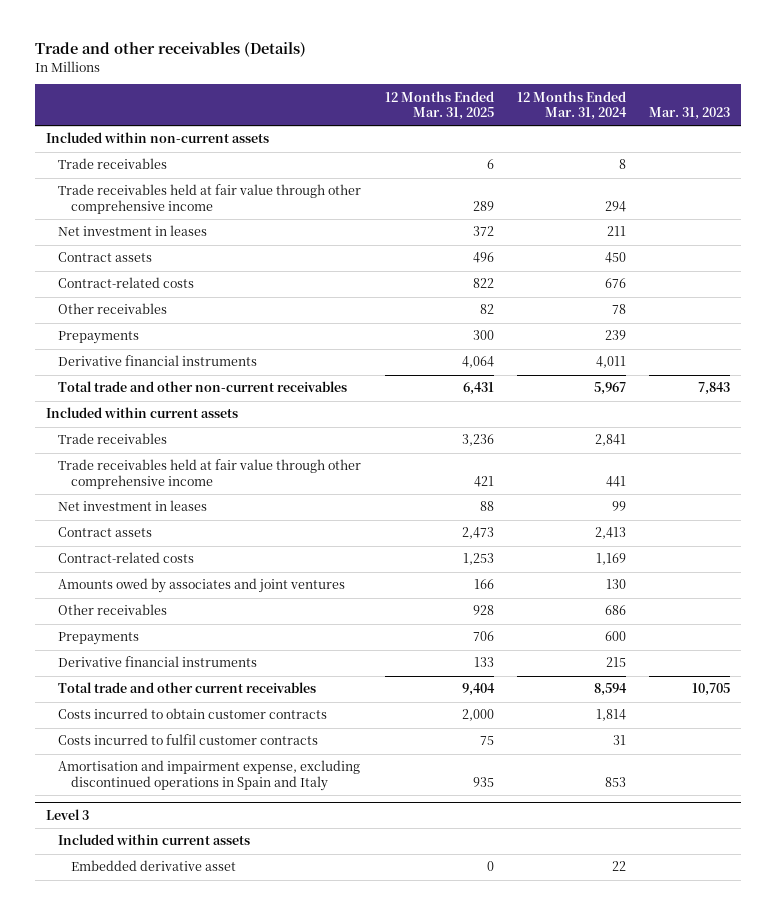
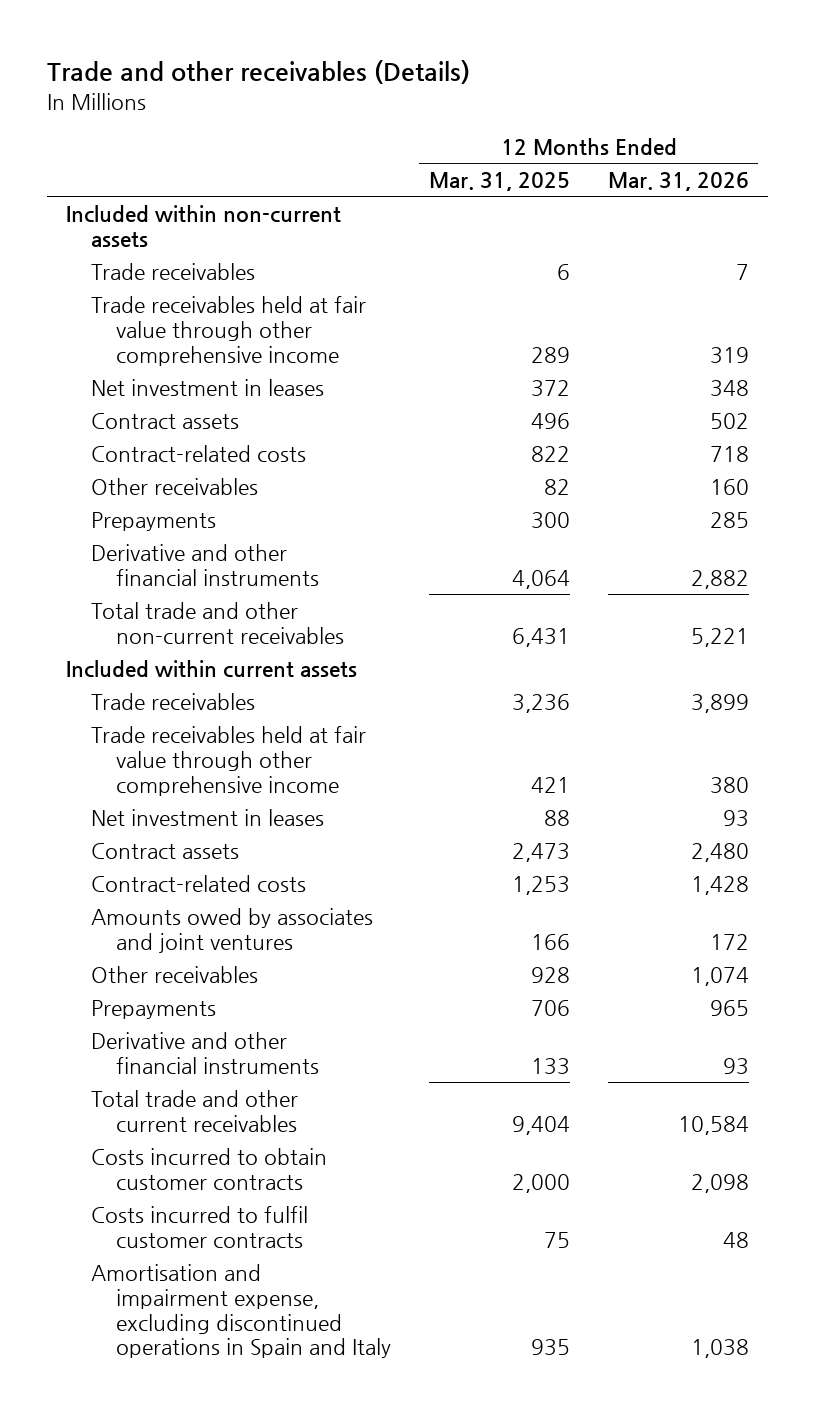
[516,90,627,121] 12 Months Ended Mar. 31, 2024 -> none
[648,107,730,121] Mar. 31, 2023 -> none
none -> [607,172,749,192] Mar. 31, 2026
[58,355,258,367] Derivative financial instruments -> [91,543,319,586] Derivative and other financial instruments
[58,656,258,668] Derivative financial instruments -> [91,1031,319,1074] Derivative and other financial instruments
[46,809,90,821] Level 3 -> none
[58,834,251,846] Included within current assets -> none
[70,860,236,872] Embedded derivative asset -> none

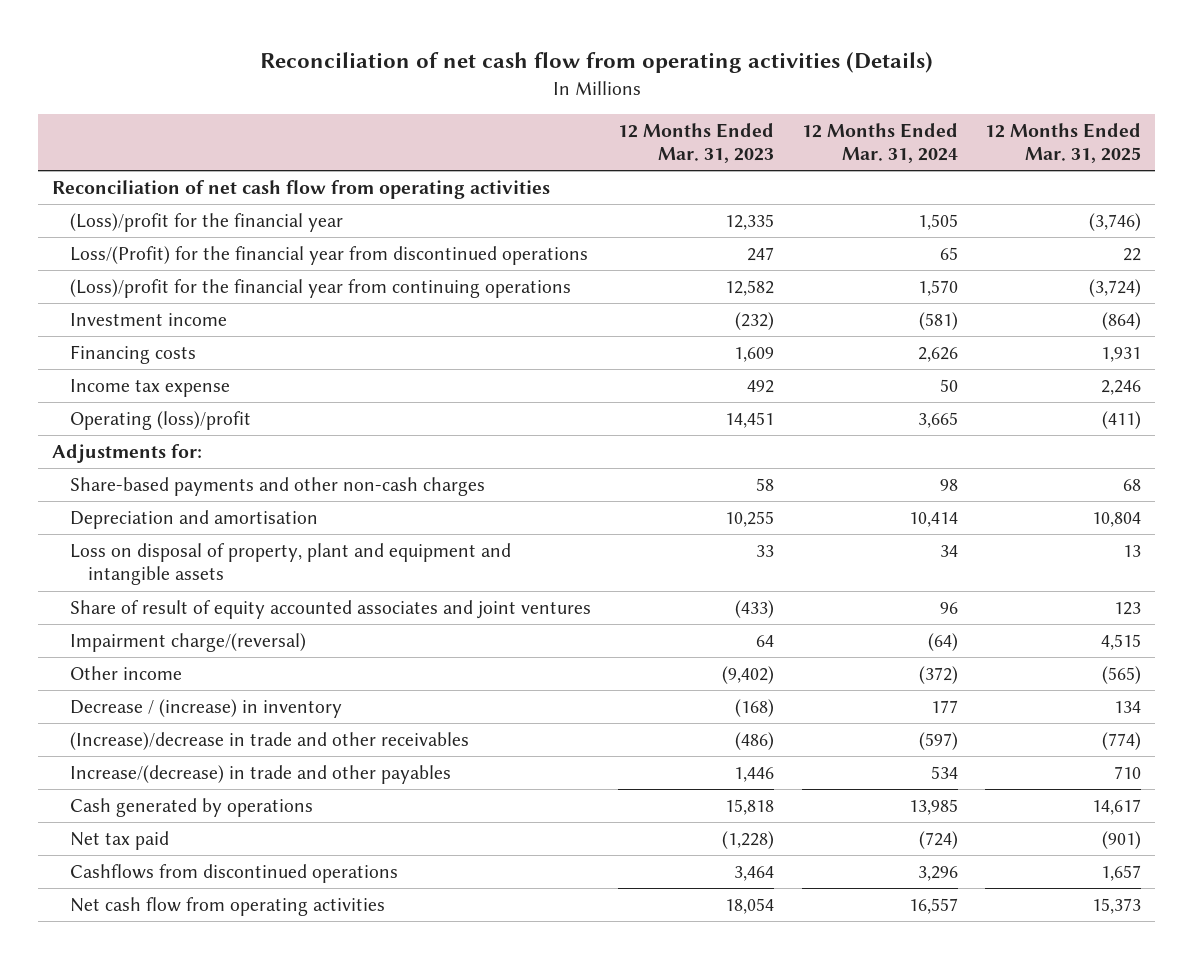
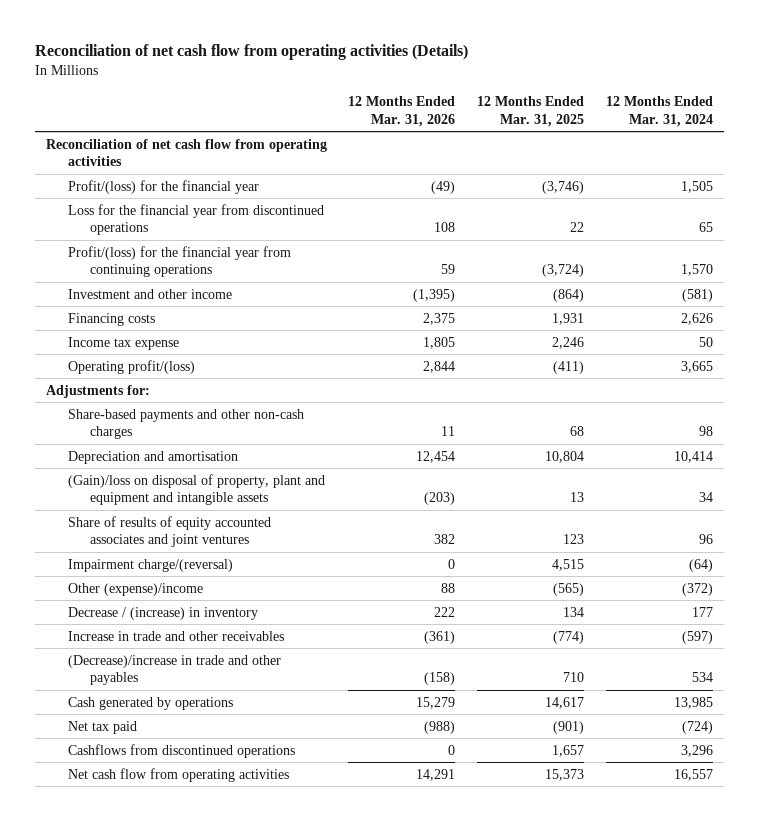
[618,122,775,164] 12 Months Ended Mar. 31, 2023 -> none
none -> [348,96,456,127] 12 Months Ended Mar. 31, 2026
[69,213,343,233] (Loss)/profit for the financial year -> [67,179,259,194] Profit/(loss) for the financial year
[69,246,588,266] Loss/(Profit) for the financial year from discontinued operations -> [67,203,324,236] Loss for the financial year from discontinued operations
[69,279,571,299] (Loss)/profit for the financial year from continuing operations -> [67,245,291,278] Profit/(loss) for the financial year from continuing operations
[69,313,227,327] Investment income -> [67,288,232,299] Investment and other income
[69,411,251,431] Operating (loss)/profit -> [67,359,195,374] Operating profit/(loss)
[69,543,511,586] Loss on disposal of property, plant and equipment and intangible assets -> [67,473,325,506] (Gain)/loss on disposal of property, plant and equipment and intangible assets
[69,600,591,620] Share of result of equity accounted associates and joint ventures -> [67,515,271,548] Share of results of equity accounted associates and joint ventures
[69,666,182,681] Other income -> [67,582,203,596] Other (expense)/income
[69,732,469,751] (Increase)/decrease in trade and other receivables -> [67,630,284,641] Increase in trade and other receivables
[69,765,451,785] Increase/(decrease) in trade and other payables -> [67,654,281,686] (Decrease)/increase in trade and other payables

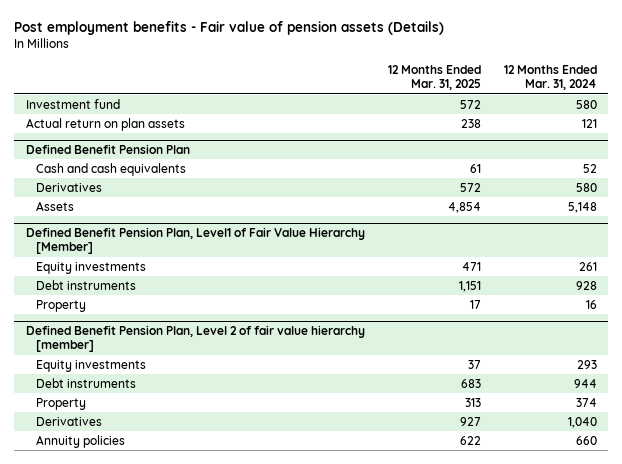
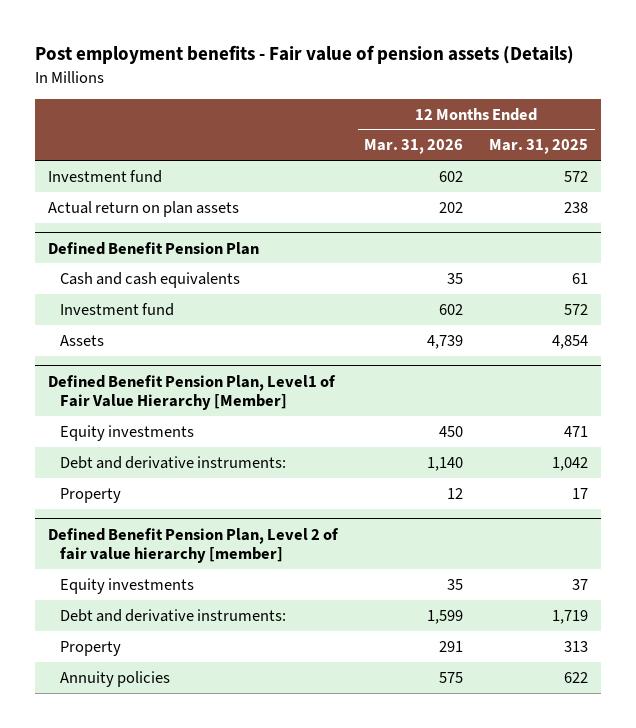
[503,64,597,91] 12 Months Ended Mar. 31, 2024 -> none
none -> [364,139,464,155] Mar. 31, 2026
[36,182,103,192] Derivatives -> [60,302,175,316] Investment fund
[36,279,137,290] Debt instruments -> [60,455,287,469] Debt and derivative instruments:
[458,280,481,292] 1,151 -> [552,456,589,471] 1,042
[36,377,137,388] Debt instruments -> [60,608,287,622] Debt and derivative instruments:
[460,378,481,388] 683 -> [552,609,589,624] 1,719
[36,416,103,426] Derivatives -> none

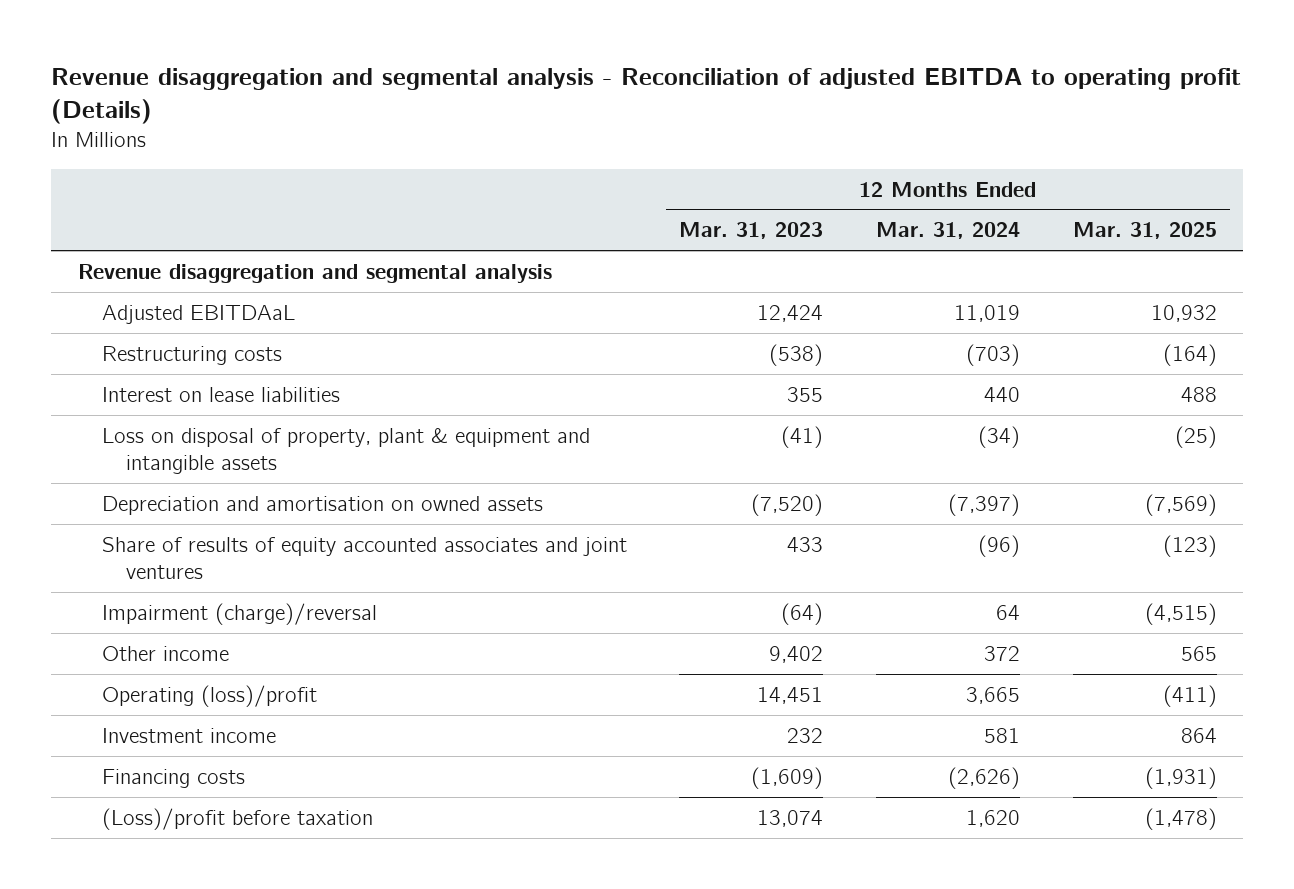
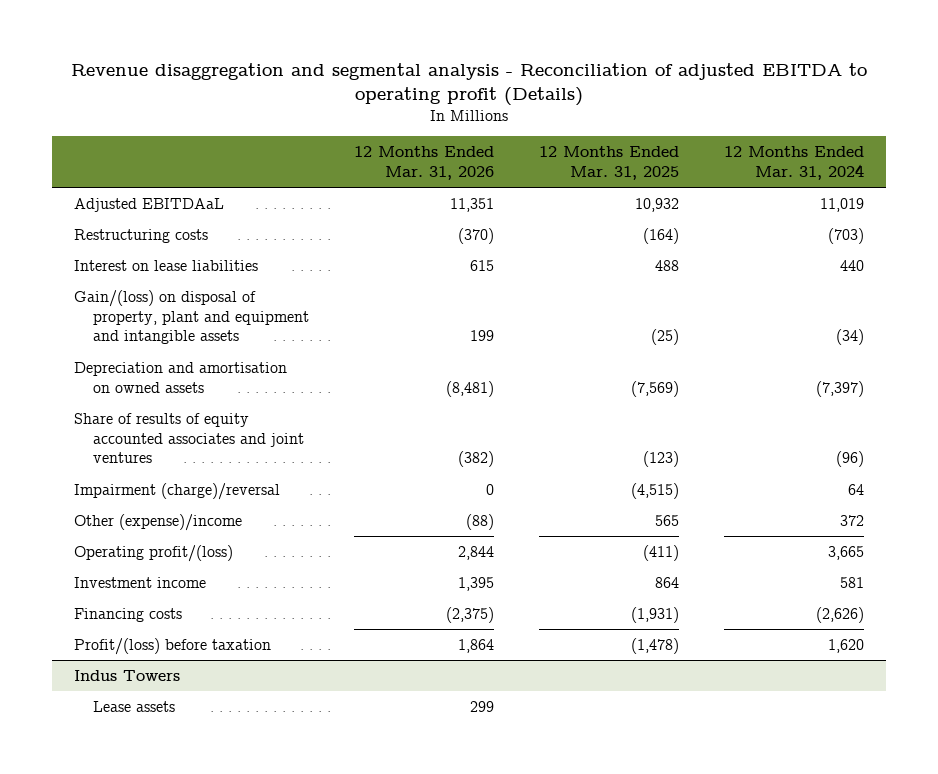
[679,222,824,240] Mar. 31, 2023 -> none
none -> [353,146,494,180] 12 Months Ended Mar. 31, 2026
[77,263,552,283] Revenue disaggregation and segmental analysis -> none
[101,427,590,475] Loss on disposal of property, plant & equipment and intangible assets -> [74,290,309,345] Gain/(loss) on disposal of property, plant and equipment and intangible assets
[101,645,229,661] Other income -> [74,514,243,532] Other (expense)/income
[101,684,317,707] Operating (loss)/profit -> [74,545,234,563] Operating profit/(loss)
[101,807,373,830] (Loss)/profit before taxation -> [74,638,272,656] Profit/(loss) before taxation
none -> [74,670,181,682] Indus Towers
none -> [92,701,175,713] Lease assets

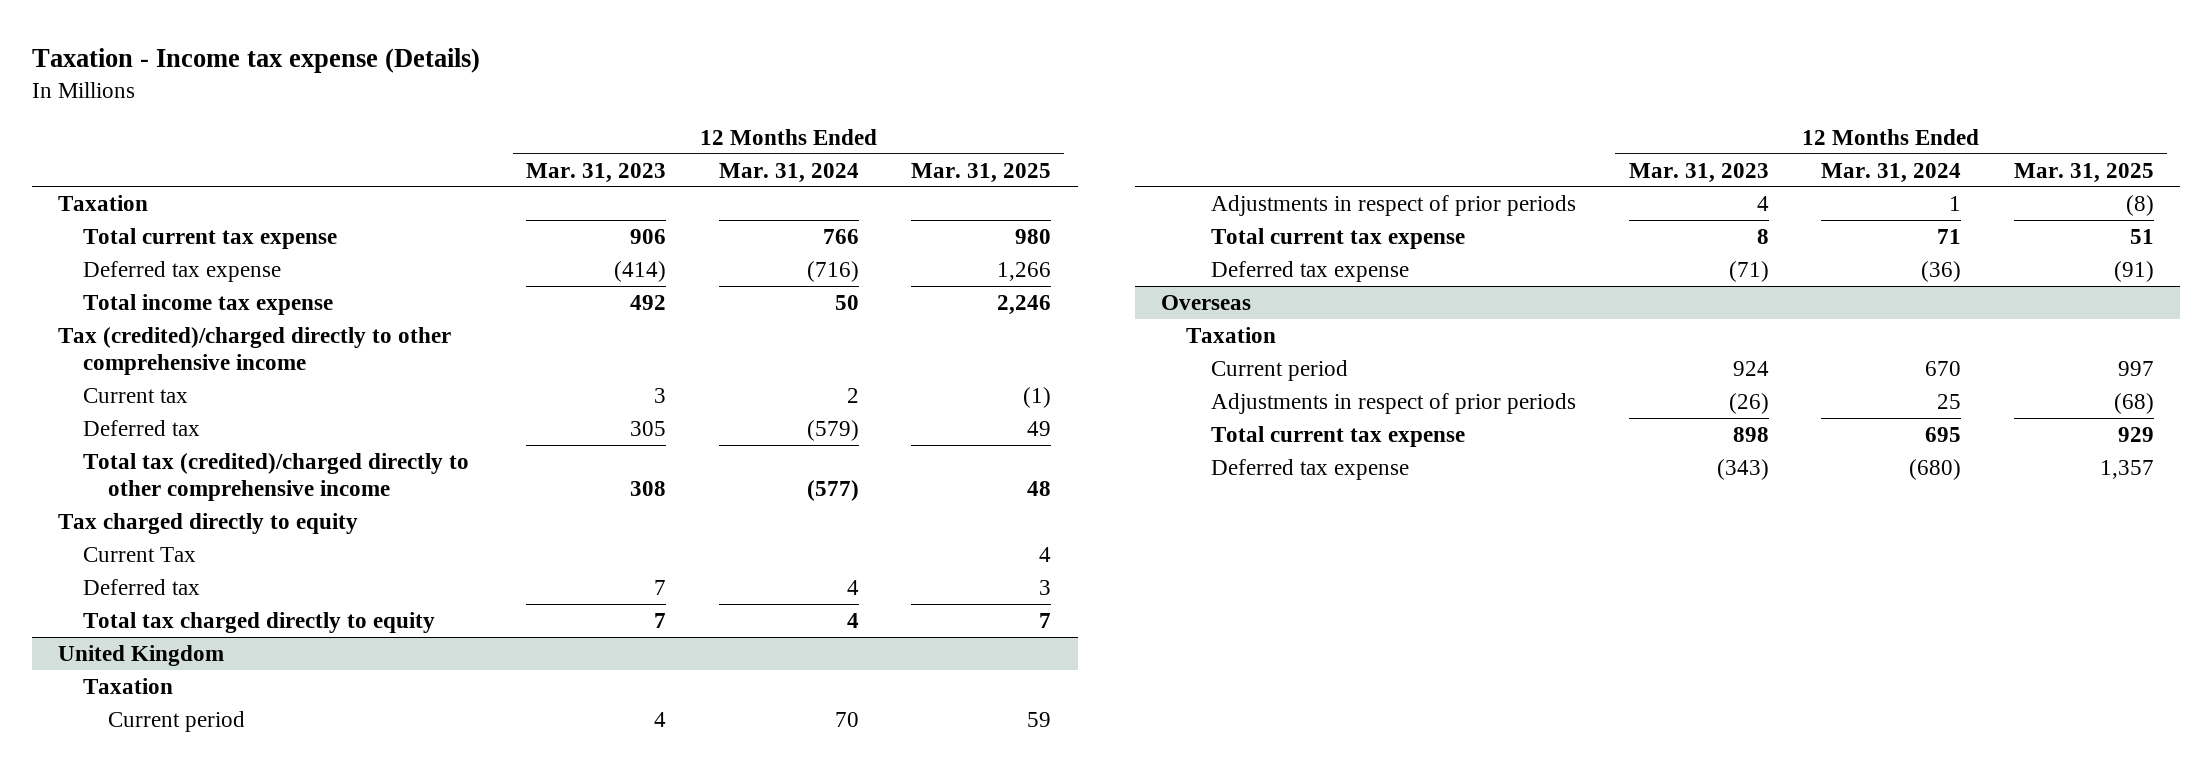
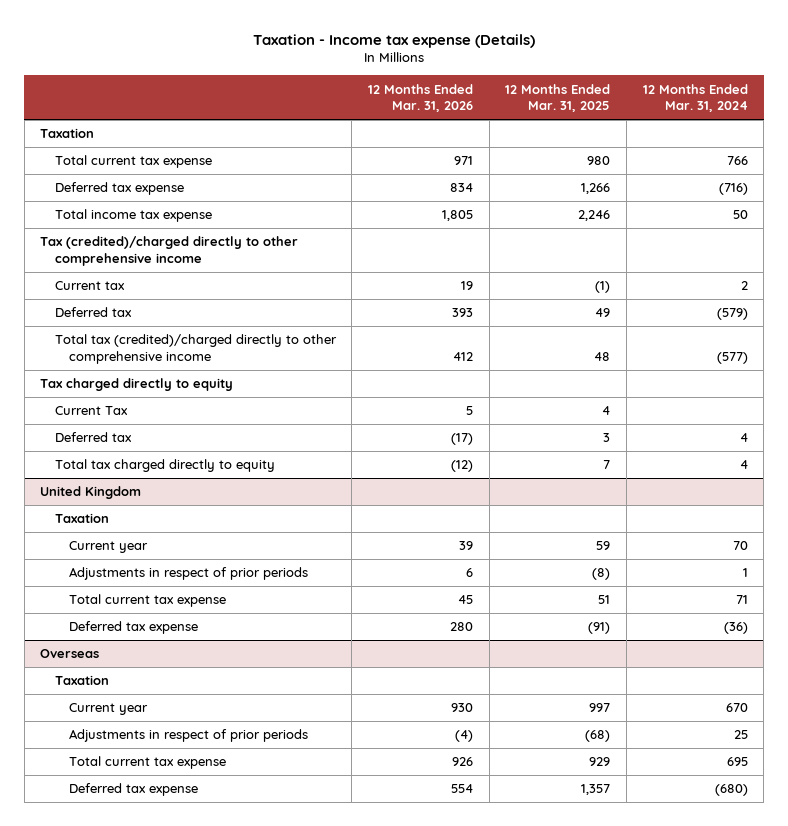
[525,162,666,183] Mar. 31, 2023 -> none
none -> [367,83,473,113] 12 Months Ended Mar. 31, 2026
[108,710,246,732] Current period -> [68,541,148,554] Current year
[1210,359,1348,381] Current period -> [68,703,148,716] Current year

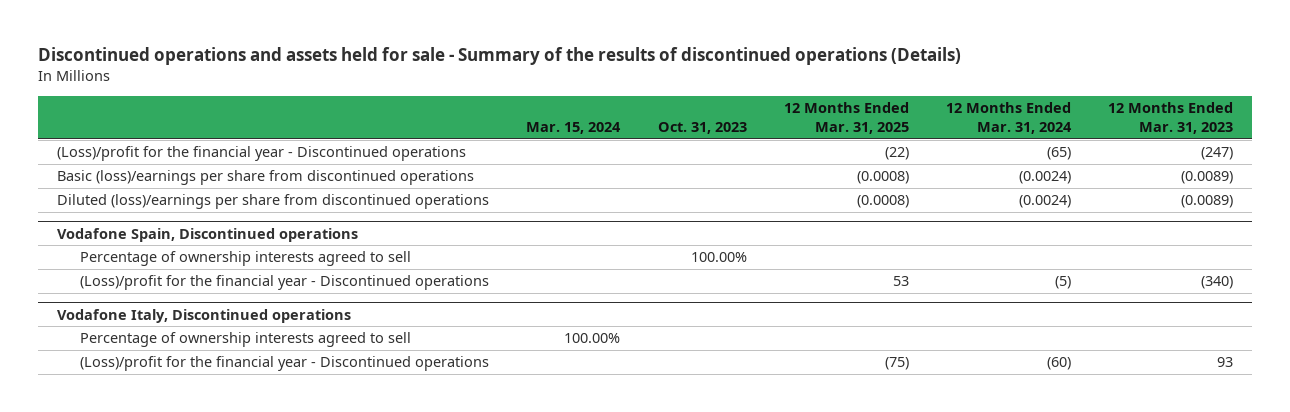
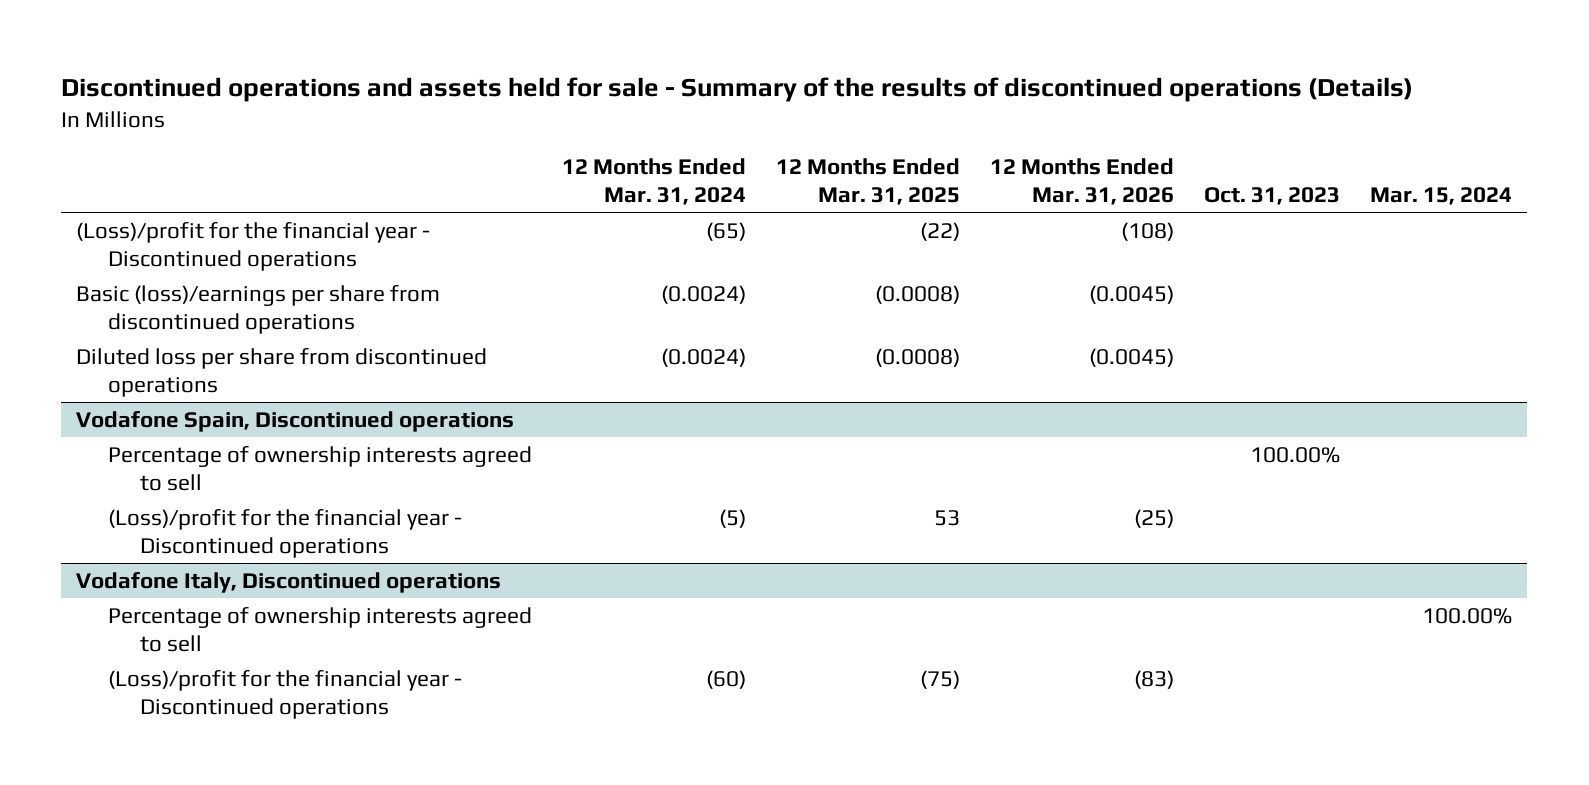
[1107,102,1233,135] 12 Months Ended Mar. 31, 2023 -> none
none -> [990,158,1175,206] 12 Months Ended Mar. 31, 2026
[56,194,489,210] Diluted (loss)/earnings per share from discontinued operations -> [76,347,488,397] Diluted loss per share from discontinued operations

